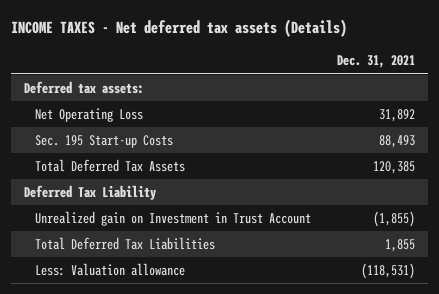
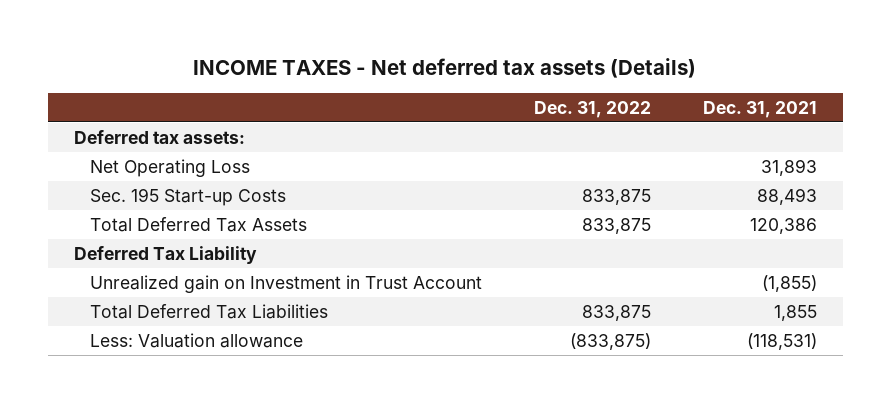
none -> [534,100,652,118] Dec. 31, 2022
[378,108,415,122] 31,892 -> [760,158,817,176] 31,893
[372,160,415,174] 120,385 -> [749,217,817,234] 120,386

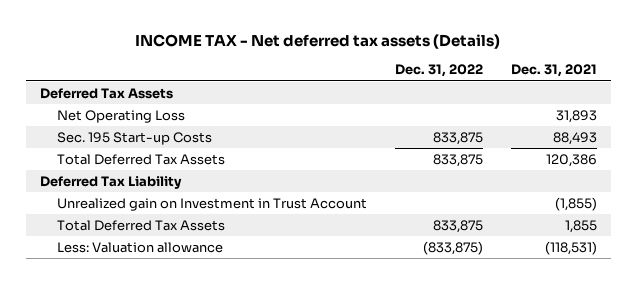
[193,58,697,79] INCOME TAXES - Net deferred tax assets (Details) -> [135,33,501,49] INCOME TAX - Net deferred tax assets (Details)
[73,129,245,144] Deferred tax assets: -> [39,87,173,99] Deferred Tax Assets
[90,303,329,319] Total Deferred Tax Liabilities -> [56,219,225,231] Total Deferred Tax Assets

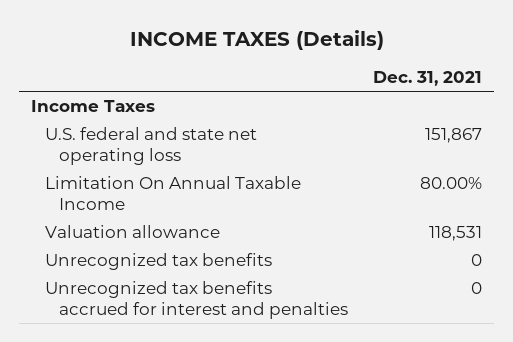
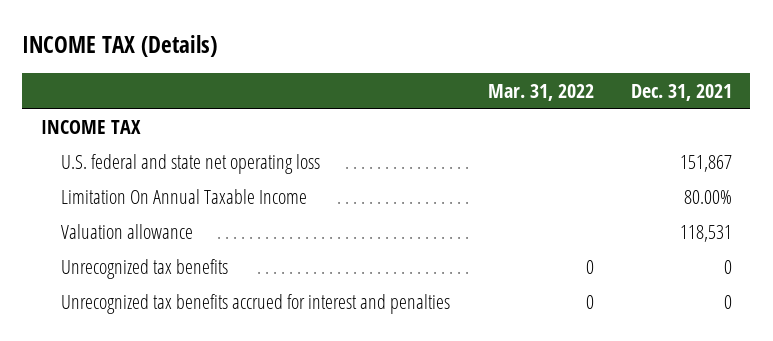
[129,29,384,50] INCOME TAXES (Details) -> [22,35,218,58] INCOME TAX (Details)
none -> [487,83,594,101] Mar. 31, 2022
[31,100,156,113] Income Taxes -> [40,119,141,134] INCOME TAX

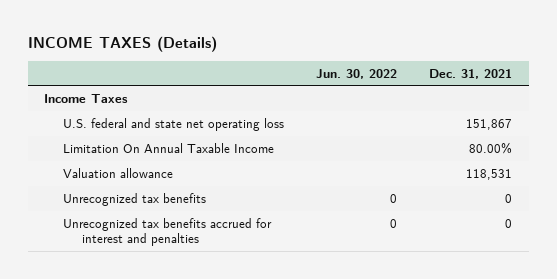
[22,35,218,58] INCOME TAX (Details) -> [27,35,217,52] INCOME TAXES (Details)
[487,83,594,101] Mar. 31, 2022 -> none
none -> [316,68,398,79] Jun. 30, 2022
[40,119,141,134] INCOME TAX -> [44,93,129,103] Income Taxes

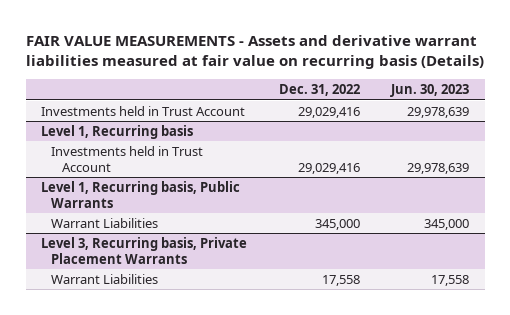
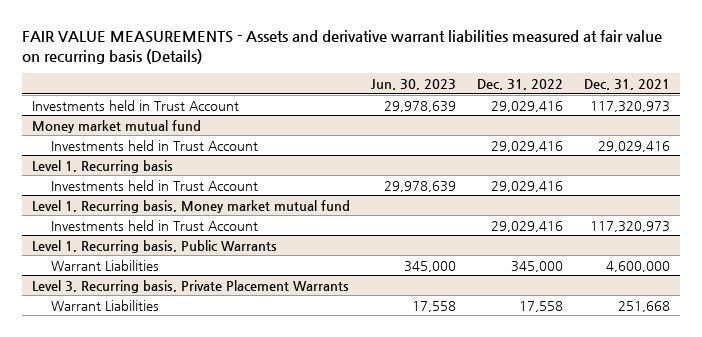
none -> [584,78,671,90] Dec. 31, 2021
none -> [32,119,202,133] Money market mutual fund
none -> [51,139,259,151] Investments held in Trust Account
none -> [32,199,351,213] Level 1, Recurring basis, Money market mutual fund
none -> [51,219,259,231] Investments held in Trust Account

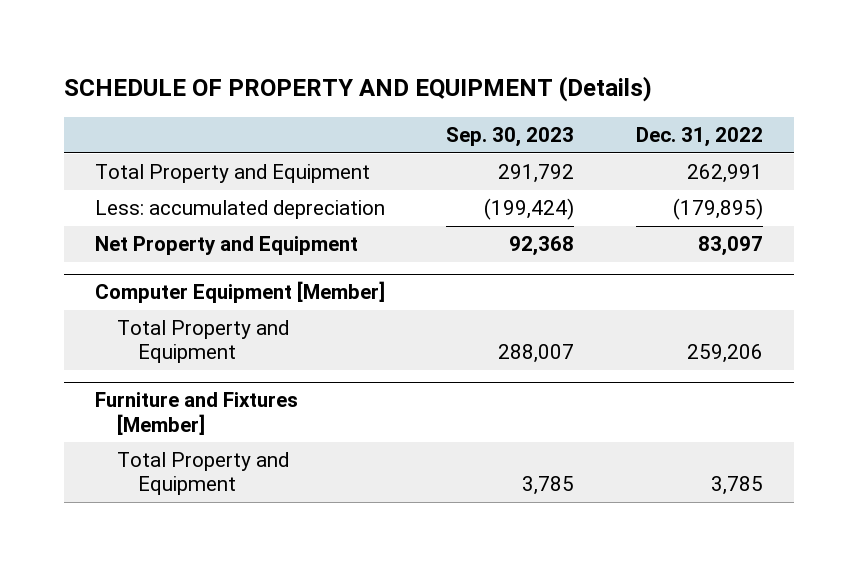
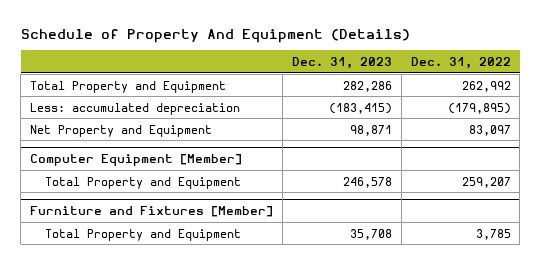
[63,75,652,102] SCHEDULE OF PROPERTY AND EQUIPMENT (Details) -> [20,28,410,43] Schedule of Property And Equipment (Details)
[446,127,575,148] Sep. 30, 2023 -> none
none -> [291,56,392,69] Dec. 31, 2023
[687,164,764,184] 262,991 -> [461,80,511,92] 262,992
[687,344,764,364] 259,206 -> [461,176,511,188] 259,207

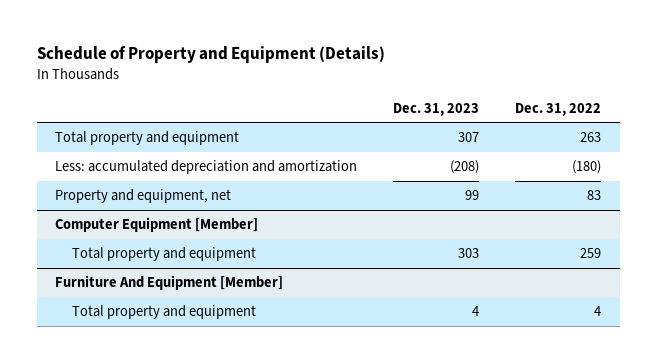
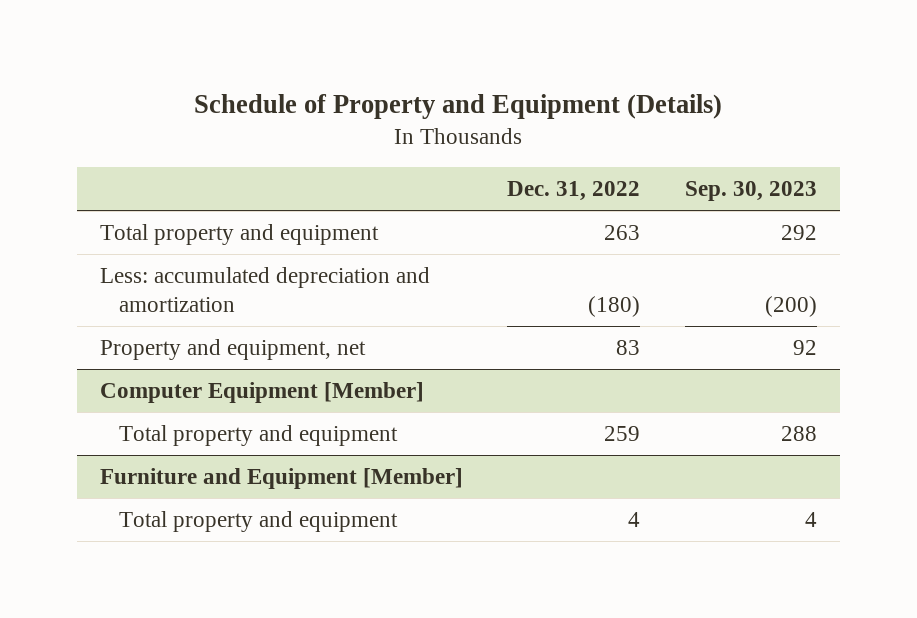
[393,102,480,116] Dec. 31, 2023 -> none
none -> [685,180,818,201] Sep. 30, 2023
[54,275,283,291] Furniture And Equipment [Member] -> [99,468,463,490] Furniture and Equipment [Member]

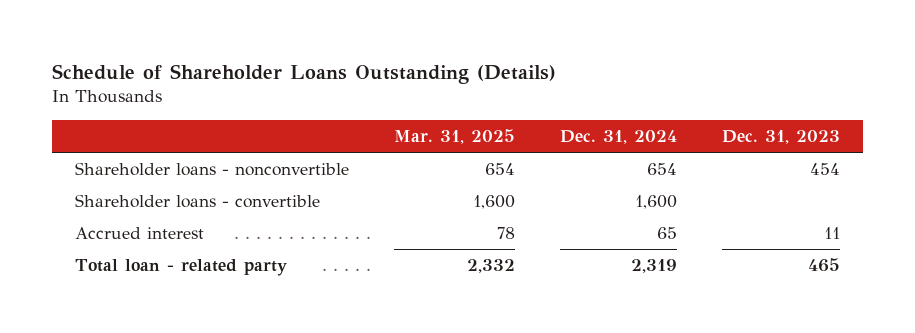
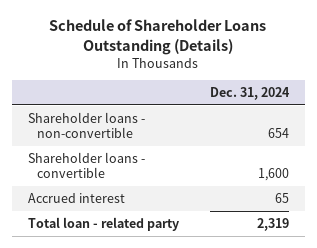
[393,128,515,144] Mar. 31, 2025 -> none
[722,129,841,144] Dec. 31, 2023 -> none
[74,162,349,177] Shareholder loans - nonconvertible -> [27,111,145,139] Shareholder loans - non-convertible

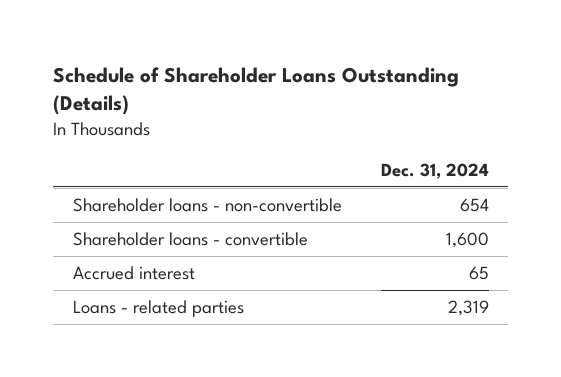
[27,216,179,231] Total loan - related party -> [72,300,244,318] Loans - related parties

